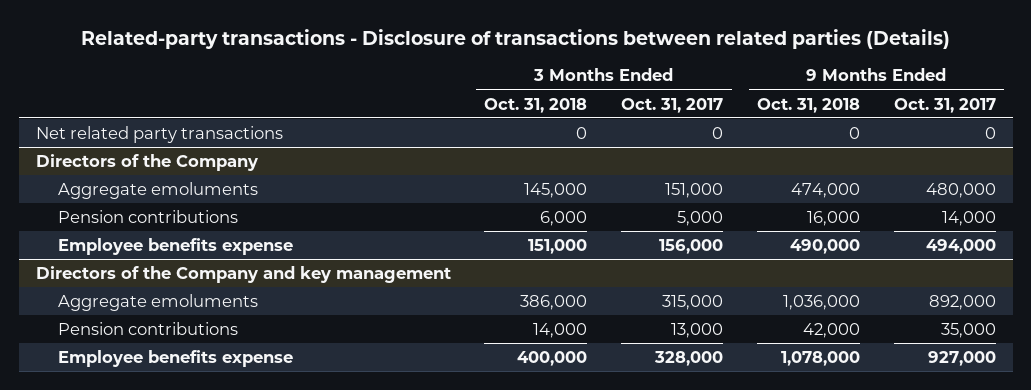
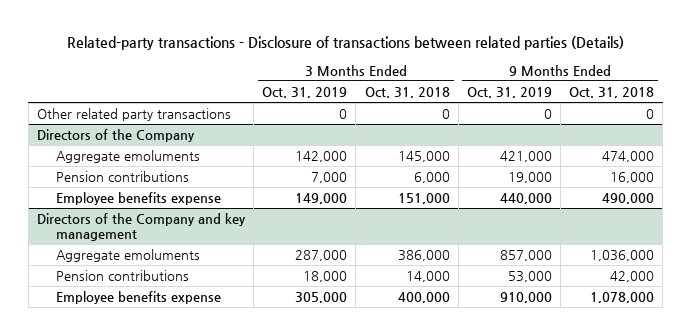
[621,97,724,113] Oct. 31, 2017 -> none
[893,97,996,113] Oct. 31, 2017 -> none
none -> [262,86,348,98] Oct. 31, 2019
none -> [466,86,552,98] Oct. 31, 2019
[35,125,283,143] Net related party transactions -> [37,107,232,121] Other related party transactions

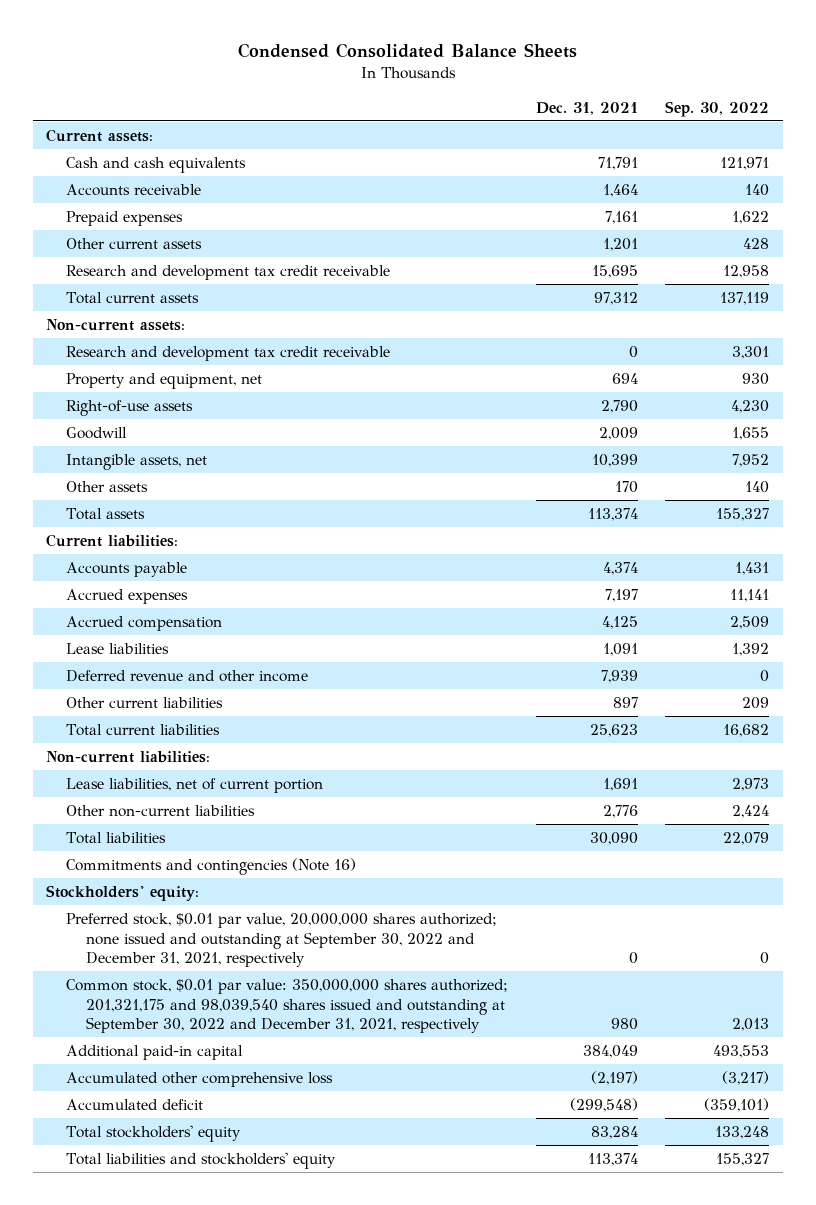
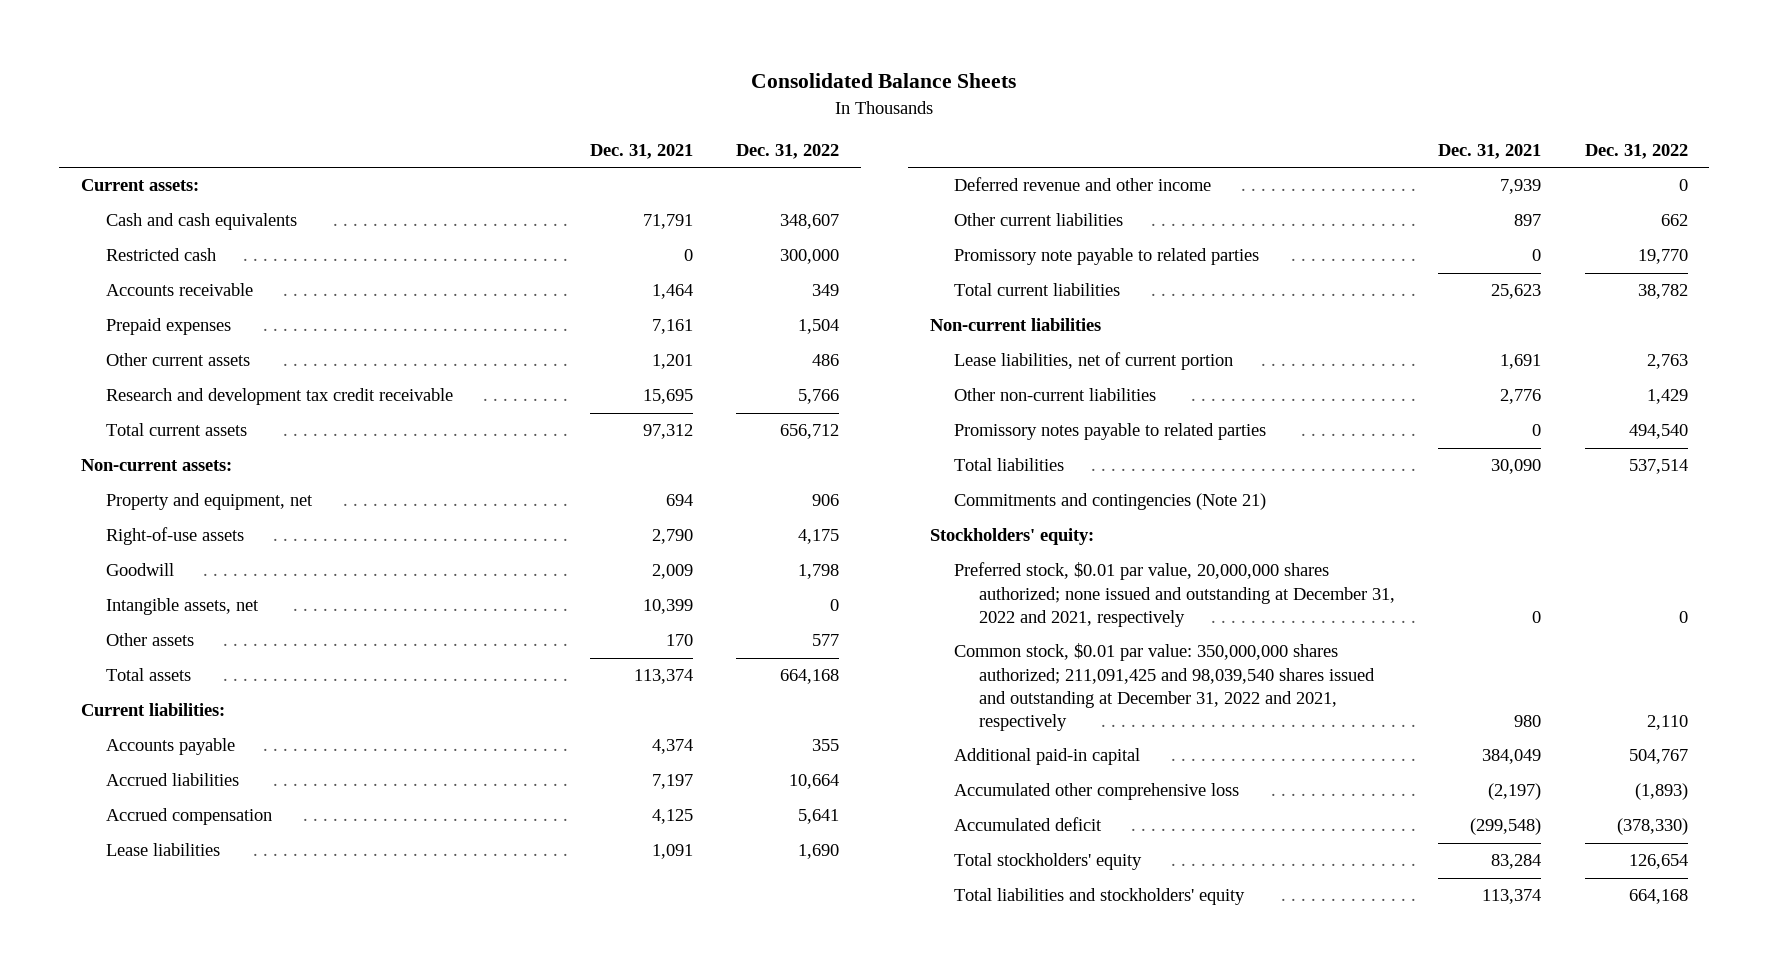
[237,43,577,59] Condensed Consolidated Balance Sheets -> [751,73,1017,89] Consolidated Balance Sheets
[665,100,770,117] Sep. 30, 2022 -> none
none -> [736,143,840,159] Dec. 31, 2022
none -> [105,248,216,262] Restricted cash
[66,345,391,361] Research and development tax credit receivable -> none
[66,588,189,604] Accrued expenses -> [105,773,239,787] Accrued liabilities
none -> [954,248,1260,266] Promissory note payable to related parties
[46,750,211,763] Non-current liabilities: -> [929,318,1101,332] Non-current liabilities
none -> [954,423,1267,441] Promissory notes payable to related parties
[66,857,357,875] Commitments and contingencies (Note 16) -> [954,493,1267,511] Commitments and contingencies (Note 21)
[66,912,498,968] Preferred stock, $0.01 par value, 20,000,000 shares authorized; none issued and outstanding at September 30, 2022 and December 31, 2021, respectively -> [954,562,1395,627] Preferred stock, $0.01 par value, 20,000,000 shares authorized; none issued and outstanding at December 31, 2022 and 2021, respectively
[66,978,509,1034] Common stock, $0.01 par value: 350,000,000 shares authorized; 201,321,175 and 98,039,540 shares issued and outstanding at September 30, 2022 and December 31, 2021, respectively -> [954,643,1375,731] Common stock, $0.01 par value: 350,000,000 shares authorized; 211,091,425 and 98,039,540 shares issued and outstanding at December 31, 2022 and 2021, respectively

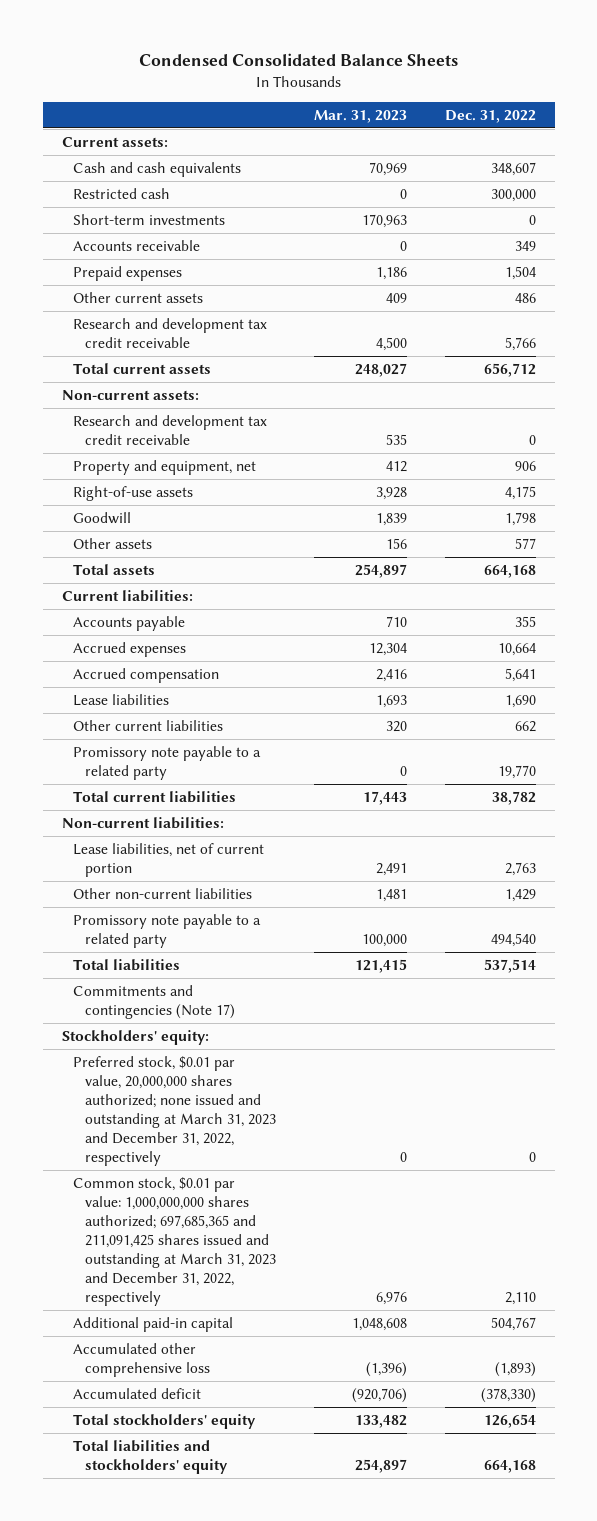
[751,73,1017,89] Consolidated Balance Sheets -> [138,53,458,67] Condensed Consolidated Balance Sheets
[589,143,693,159] Dec. 31, 2021 -> none
none -> [313,110,407,124] Mar. 31, 2023
none -> [73,213,226,225] Short-term investments
none -> [73,414,268,445] Research and development tax credit receivable
[105,598,259,616] Intangible assets, net -> none
[105,773,239,787] Accrued liabilities -> [73,641,187,657] Accrued expenses
[954,177,1212,192] Deferred revenue and other income -> none
[954,248,1260,266] Promissory note payable to related parties -> [73,745,262,780] Promissory note payable to a related party
[929,318,1101,332] Non-current liabilities -> [61,816,224,829] Non-current liabilities:
[954,423,1267,441] Promissory notes payable to related parties -> [73,913,262,948] Promissory note payable to a related party
[954,493,1267,511] Commitments and contingencies (Note 21) -> [73,984,235,1019] Commitments and contingencies (Note 17)
[954,562,1395,627] Preferred stock, $0.01 par value, 20,000,000 shares authorized; none issued and outstanding at December 31, 2022 and 2021, respectively -> [73,1055,276,1167] Preferred stock, $0.01 par value, 20,000,000 shares authorized; none issued and outstanding at March 31, 2023 and December 31, 2022, respectively
[954,643,1375,731] Common stock, $0.01 par value: 350,000,000 shares authorized; 211,091,425 and 98,039,540 shares issued and outstanding at December 31, 2022 and 2021, respectively -> [73,1176,276,1307] Common stock, $0.01 par value: 1,000,000,000 shares authorized; 697,685,365 and 211,091,425 shares issued and outstanding at March 31, 2023 and December 31, 2022, respectively

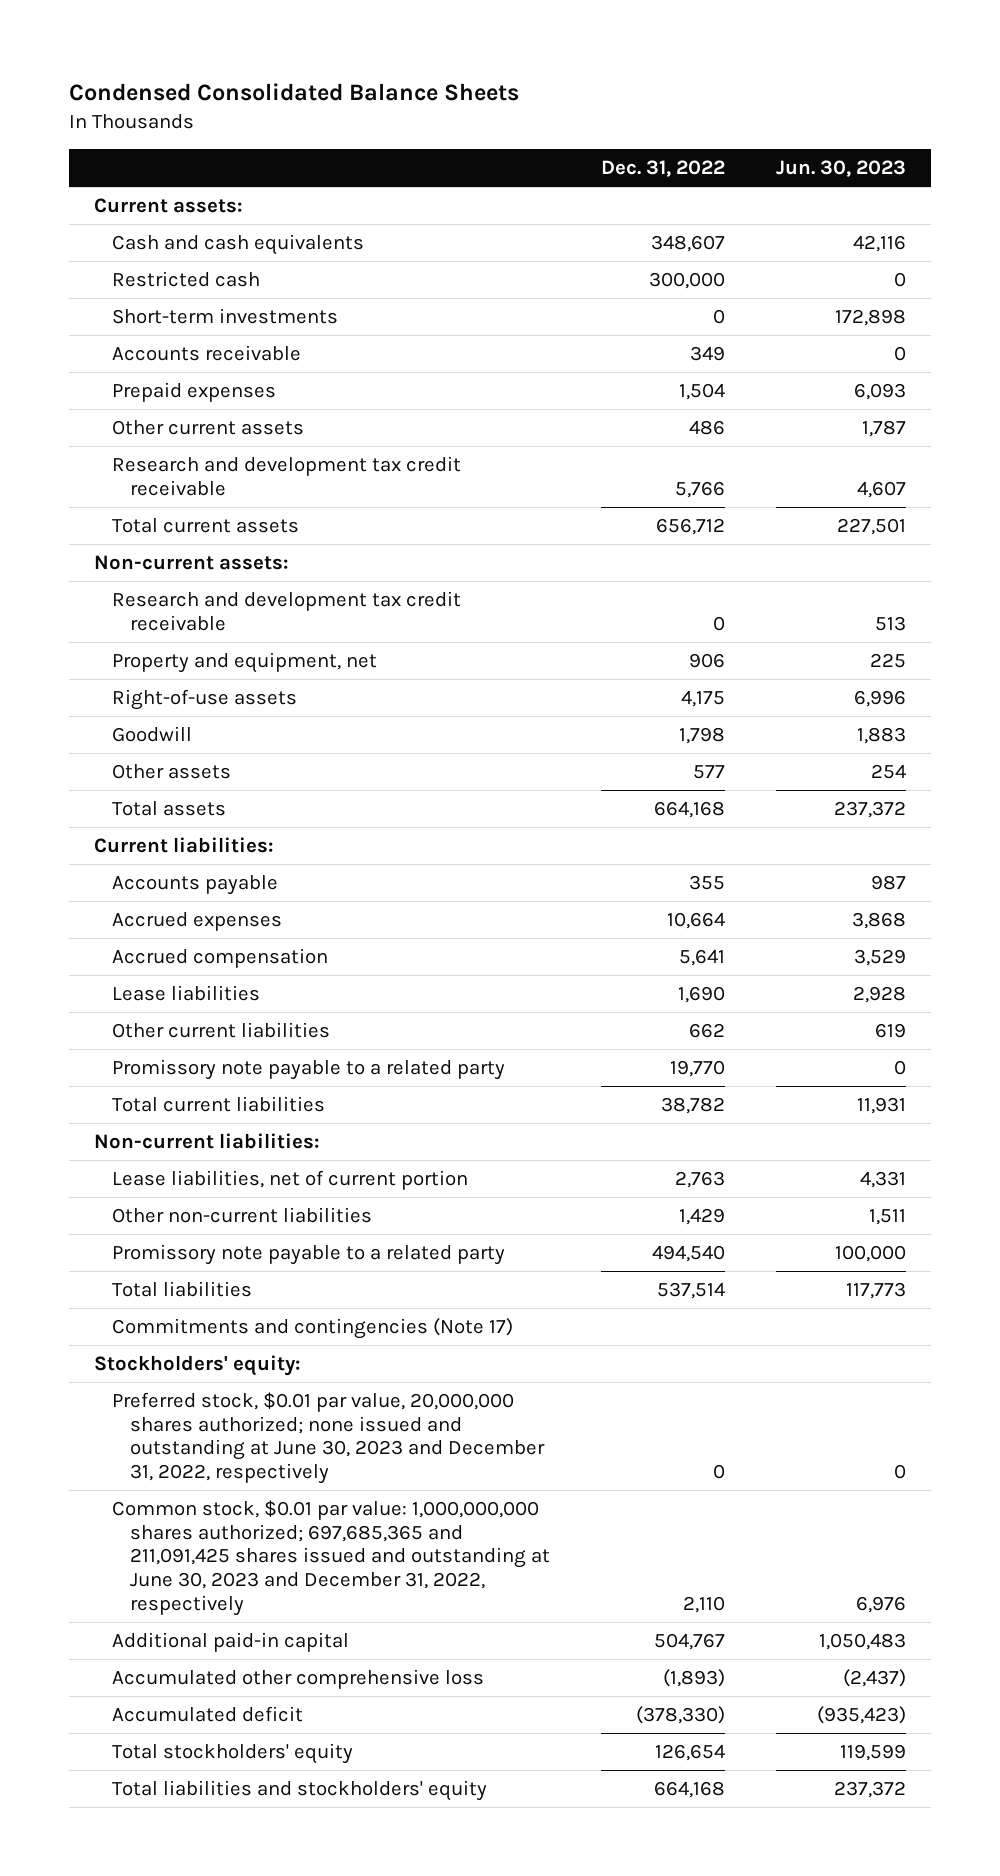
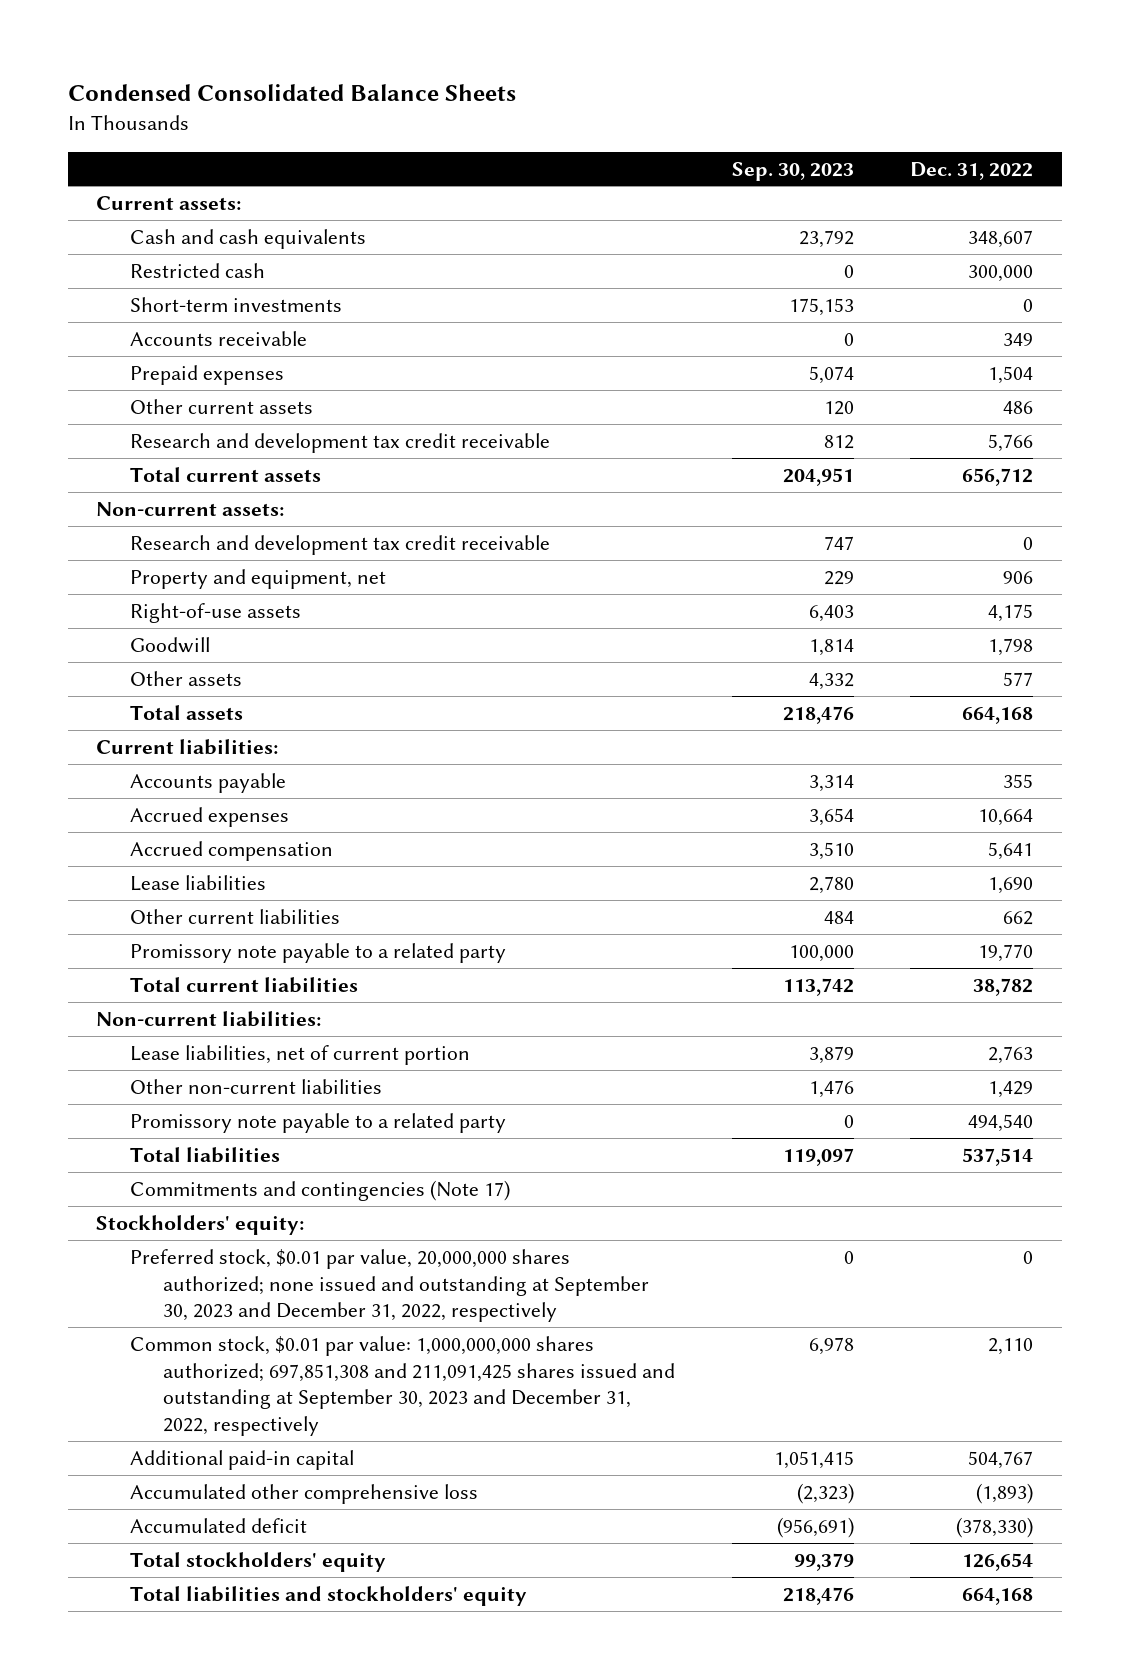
[775,159,906,177] Jun. 30, 2023 -> none
none -> [731,161,854,181] Sep. 30, 2023
[111,1392,545,1485] Preferred stock, $0.01 par value, 20,000,000 shares authorized; none issued and outstanding at June 30, 2023 and December 31, 2022, respectively -> [129,1248,650,1323] Preferred stock, $0.01 par value, 20,000,000 shares authorized; none issued and outstanding at September 30, 2023 and December 31, 2022, respectively
[111,1500,550,1616] Common stock, $0.01 par value: 1,000,000,000 shares authorized; 697,685,365 and 211,091,425 shares issued and outstanding at June 30, 2023 and December 31, 2022, respectively -> [129,1335,676,1437] Common stock, $0.01 par value: 1,000,000,000 shares authorized; 697,851,308 and 211,091,425 shares issued and outstanding at September 30, 2023 and December 31, 2022, respectively

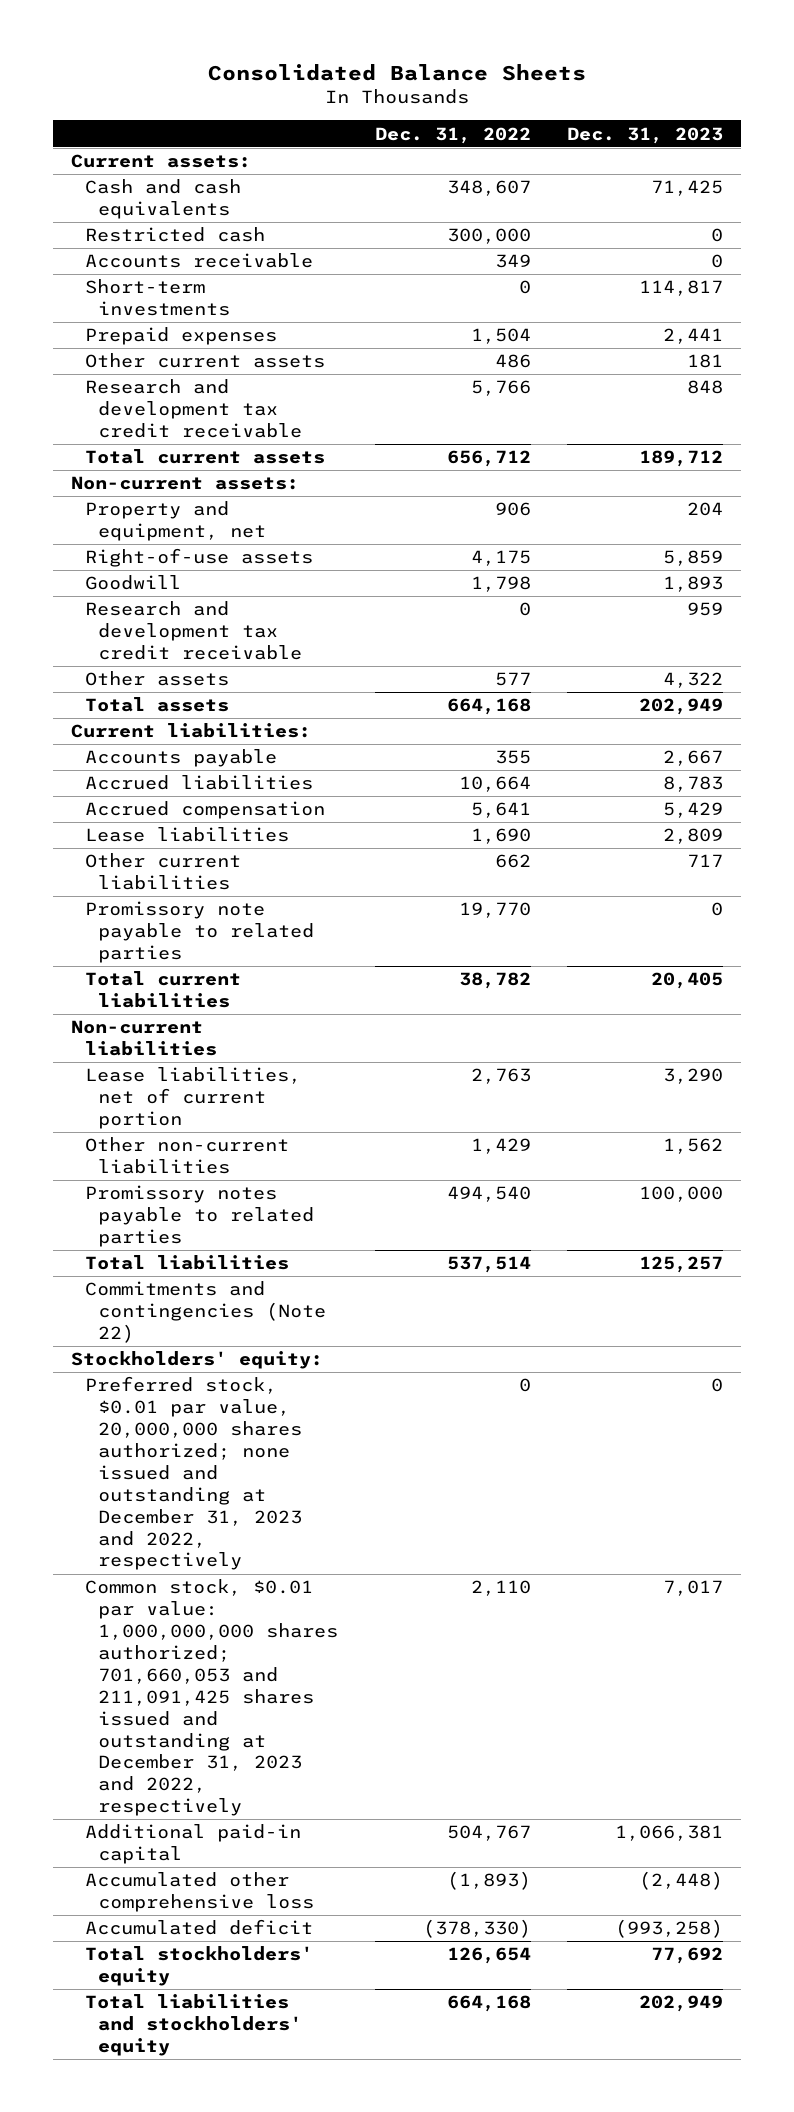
[68,84,517,102] Condensed Consolidated Balance Sheets -> [207,63,586,81] Consolidated Balance Sheets
[731,161,854,181] Sep. 30, 2023 -> none
none -> [566,126,723,144] Dec. 31, 2023
[129,296,342,312] Short-term investments -> [84,279,231,317] Short-term investments
[129,534,550,555] Research and development tax credit receivable -> [84,601,303,661] Research and development tax credit receivable
[129,806,289,827] Accrued expenses -> [84,775,313,791] Accrued liabilities
[129,942,506,963] Promissory note payable to a related party -> [84,901,315,964] Promissory note payable to related parties
[96,1010,322,1027] Non-current liabilities: -> [71,1020,217,1057] Non-current liabilities
[129,1112,506,1133] Promissory note payable to a related party -> [84,1185,315,1248] Promissory notes payable to related parties
[129,1179,510,1201] Commitments and contingencies (Note 17) -> [84,1281,327,1344] Commitments and contingencies (Note 22)
[129,1248,650,1323] Preferred stock, $0.01 par value, 20,000,000 shares authorized; none issued and outstanding at September 30, 2023 and December 31, 2022, respectively -> [84,1376,303,1571] Preferred stock, $0.01 par value, 20,000,000 shares authorized; none issued and outstanding at December 31, 2023 and 2022, respectively
[129,1335,676,1437] Common stock, $0.01 par value: 1,000,000,000 shares authorized; 697,851,308 and 211,091,425 shares issued and outstanding at September 30, 2023 and December 31, 2022, respectively -> [84,1579,339,1817] Common stock, $0.01 par value: 1,000,000,000 shares authorized; 701,660,053 and 211,091,425 shares issued and outstanding at December 31, 2023 and 2022, respectively

